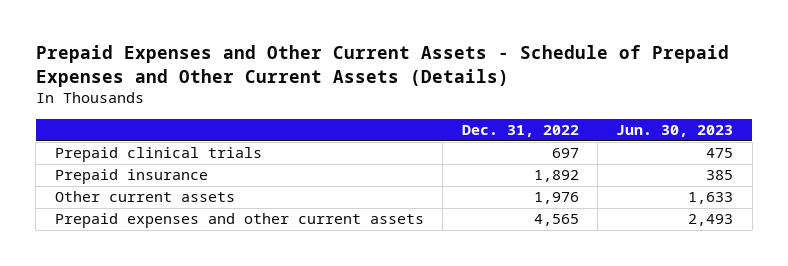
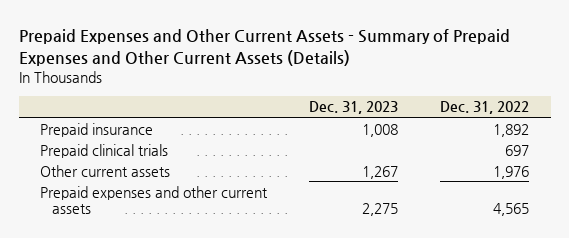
[35,45,729,87] Prepaid Expenses and Other Current Assets - Schedule of Prepaid Expenses and Other Current Assets (Details) -> [18,28,510,66] Prepaid Expenses and Other Current Assets - Summary of Prepaid Expenses and Other Current Assets (Details)
[616,125,734,138] Jun. 30, 2023 -> none
none -> [309,101,399,115] Dec. 31, 2023
[54,147,262,163] Prepaid clinical trials -> [39,143,168,158] Prepaid clinical trials

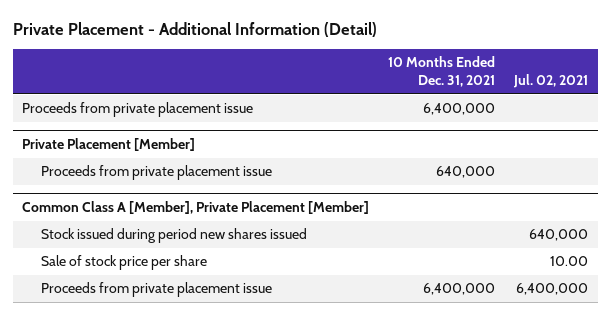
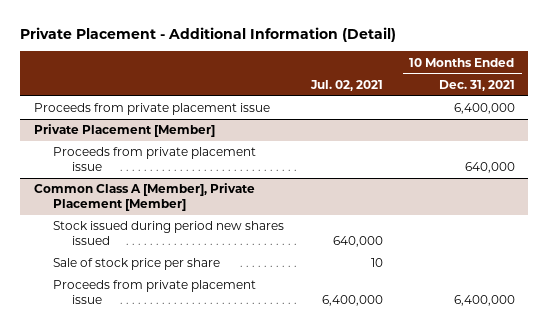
[550,256,589,267] 10.00 -> [370,258,383,268] 10

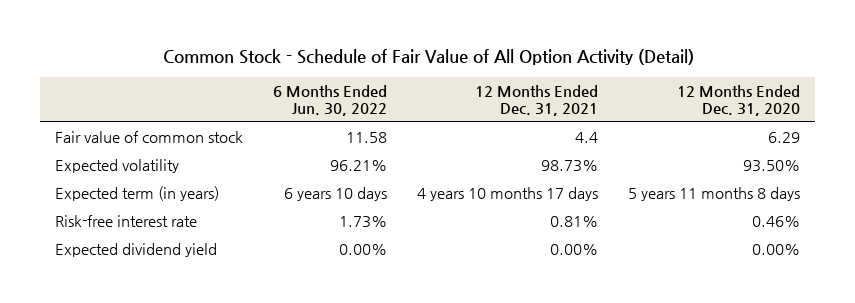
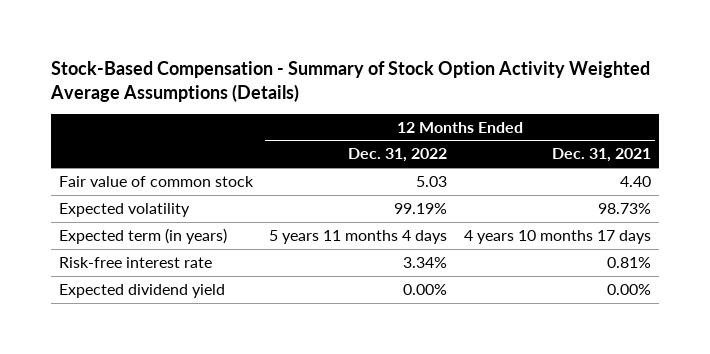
[162,49,694,66] Common Stock - Schedule of Fair Value of All Option Activity (Detail) -> [49,60,650,102] Stock-Based Compensation - Summary of Stock Option Activity Weighted Average Assumptions (Details)
[273,84,388,116] 6 Months Ended Jun. 30, 2022 -> none
[677,84,801,116] 12 Months Ended Dec. 31, 2020 -> none
none -> [348,148,448,163] Dec. 31, 2022
[575,131,599,143] 4.4 -> [619,175,651,187] 4.40

